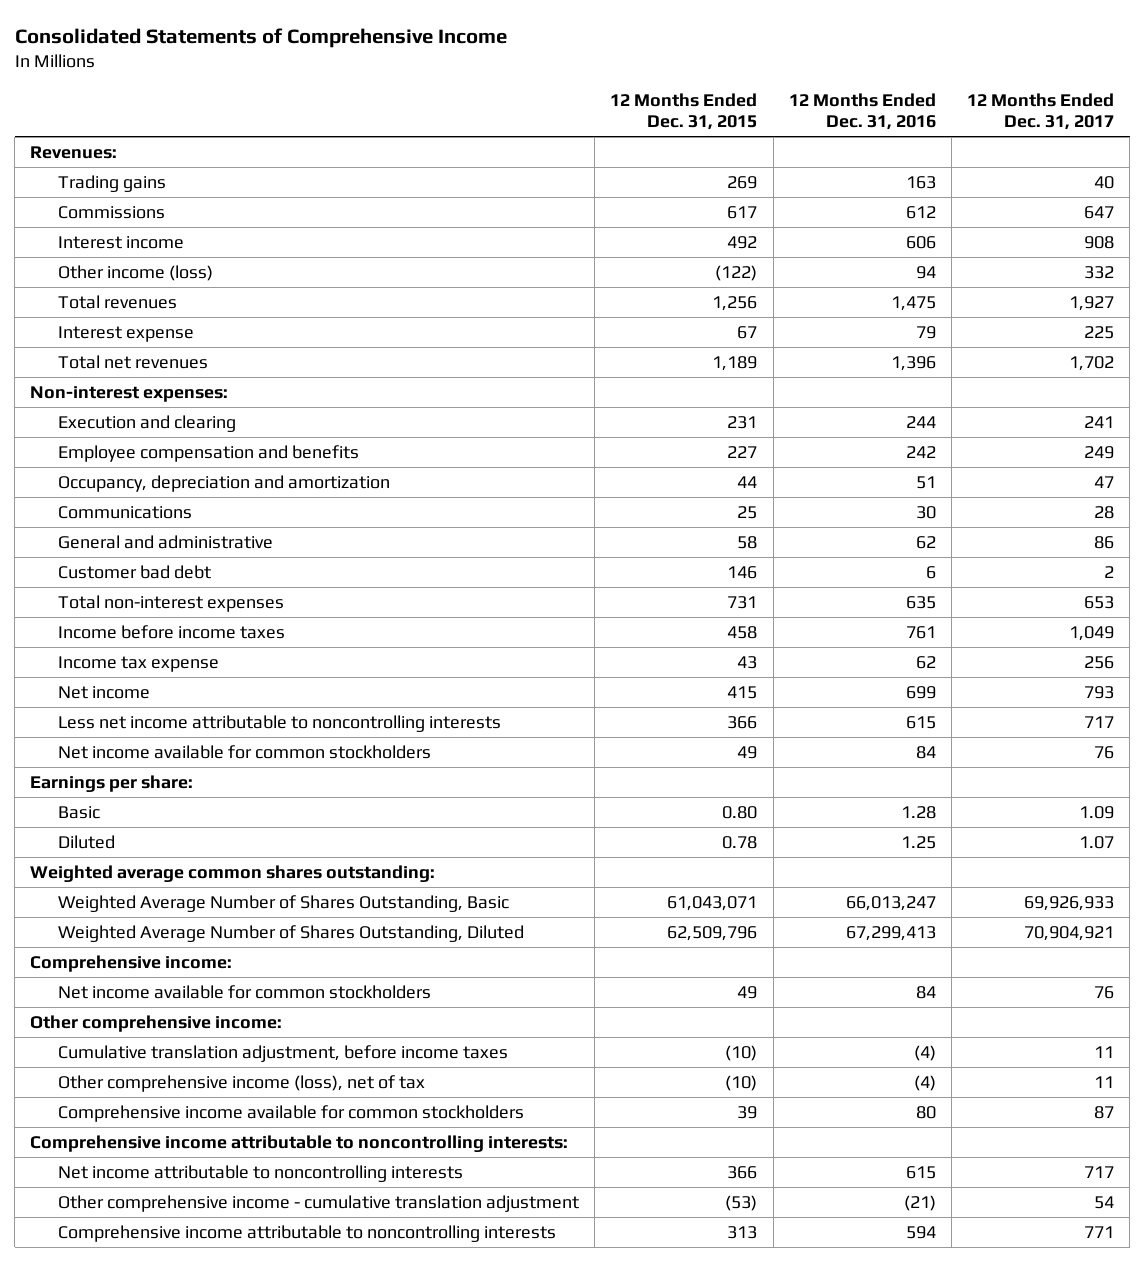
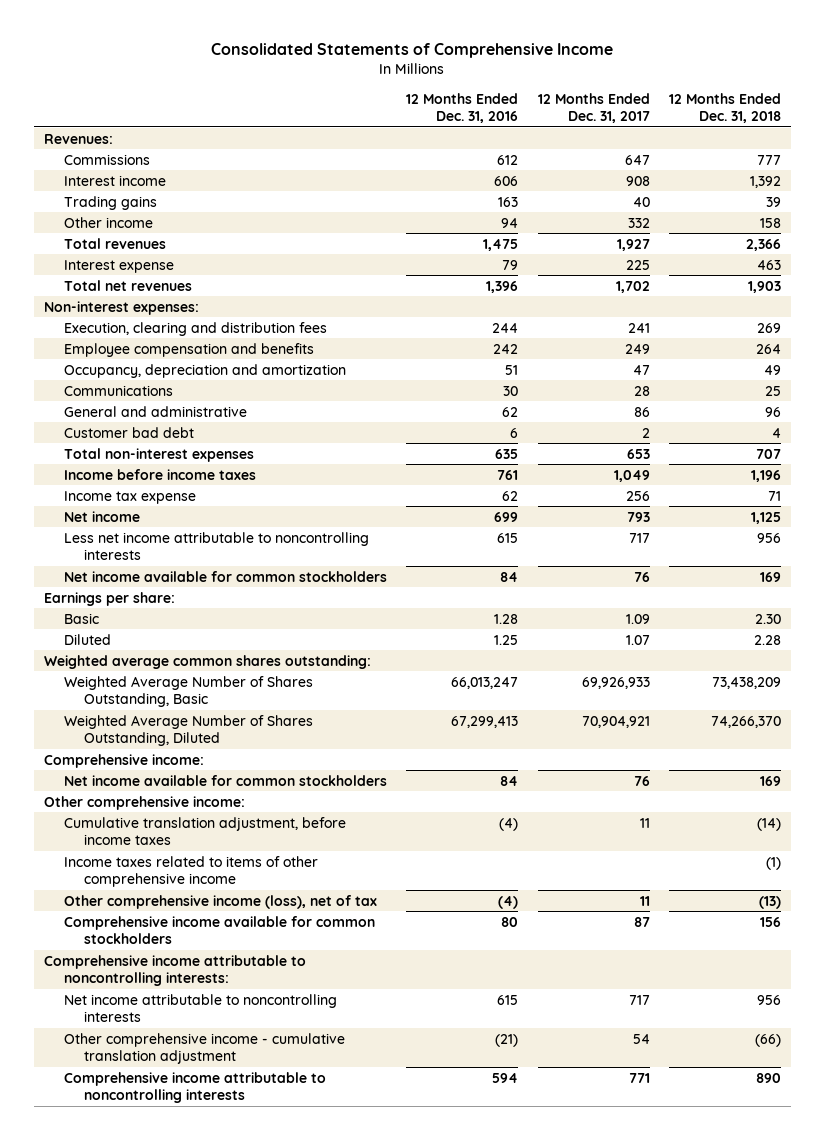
[610,92,758,130] 12 Months Ended Dec. 31, 2015 -> none
none -> [668,92,781,124] 12 Months Ended Dec. 31, 2018
[58,175,167,193] Trading gains -> [63,195,157,210] Trading gains
[58,265,214,282] Other income (loss) -> [63,216,153,228] Other income
[58,415,237,433] Execution and clearing -> [63,321,327,336] Execution, clearing and distribution fees
none -> [63,855,318,888] Income taxes related to items of other comprehensive income

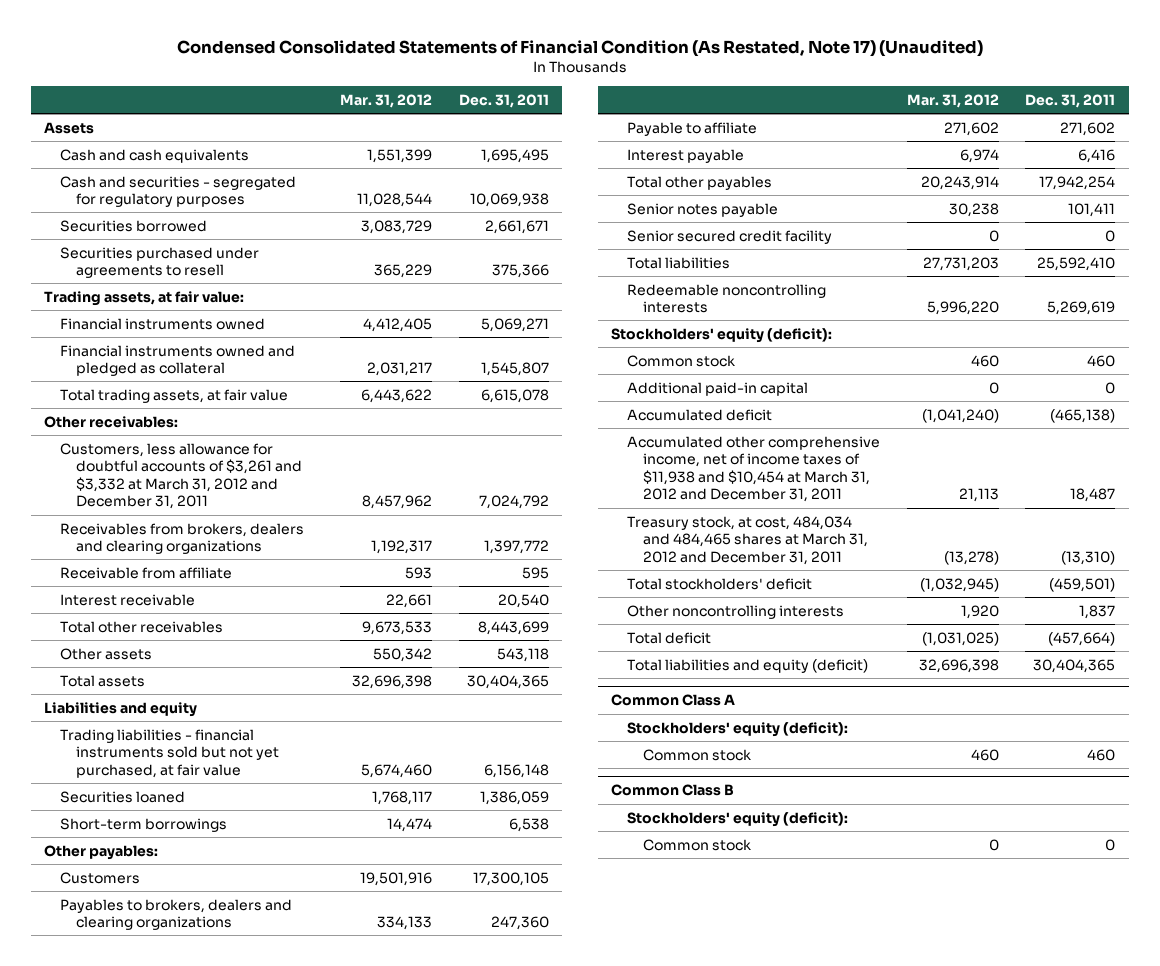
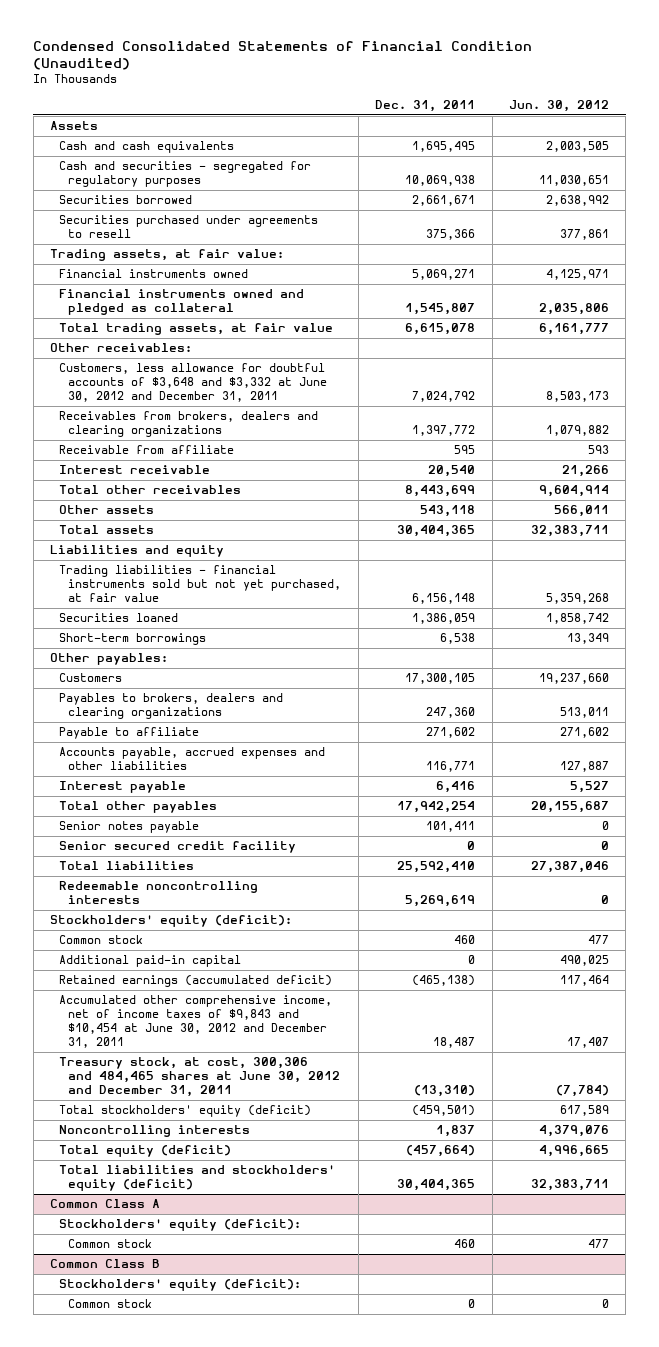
[176,40,983,58] Condensed Consolidated Statements of Financial Condition (As Restated, Note 17) (Unaudited) -> [33,40,533,71] Condensed Consolidated Statements of Financial Condition (Unaudited)
[340,93,433,108] Mar. 31, 2012 -> none
none -> [509,100,610,113] Jun. 30, 2012
[60,442,303,510] Customers, less allowance for doubtful accounts of $3,261 and $3,332 at March 31, 2012 and December 31, 2011 -> [59,363,328,403] Customers, less allowance for doubtful accounts of $3,648 and $3,332 at June 30, 2012 and December 31, 2011
none -> [59,747,326,771] Accounts payable, accrued expenses and other liabilities
[627,408,773,421] Accumulated deficit -> [59,975,333,988] Retained earnings (accumulated deficit)
[627,435,881,503] Accumulated other comprehensive income, net of income taxes of $11,938 and $10,454 at March 31, 2012 and December 31, 2011 -> [59,995,333,1048] Accumulated other comprehensive income, net of income taxes of $9,843 and $10,454 at June 30, 2012 and December 31, 2011
[627,515,868,565] Treasury stock, at cost, 484,034 and 484,465 shares at March 31, 2012 and December 31, 2011 -> [59,1057,341,1098] Treasury stock, at cost, 300,306 and 484,465 shares at June 30, 2012 and December 31, 2011
[627,577,813,590] Total stockholders' deficit -> [59,1105,312,1118] Total stockholders' equity (deficit)
[627,604,845,619] Other noncontrolling interests -> [59,1125,251,1138] Noncontrolling interests
[627,631,712,644] Total deficit -> [59,1145,232,1158] Total equity (deficit)
[627,658,869,673] Total liabilities and equity (deficit) -> [59,1165,336,1192] Total liabilities and stockholders' equity (deficit)

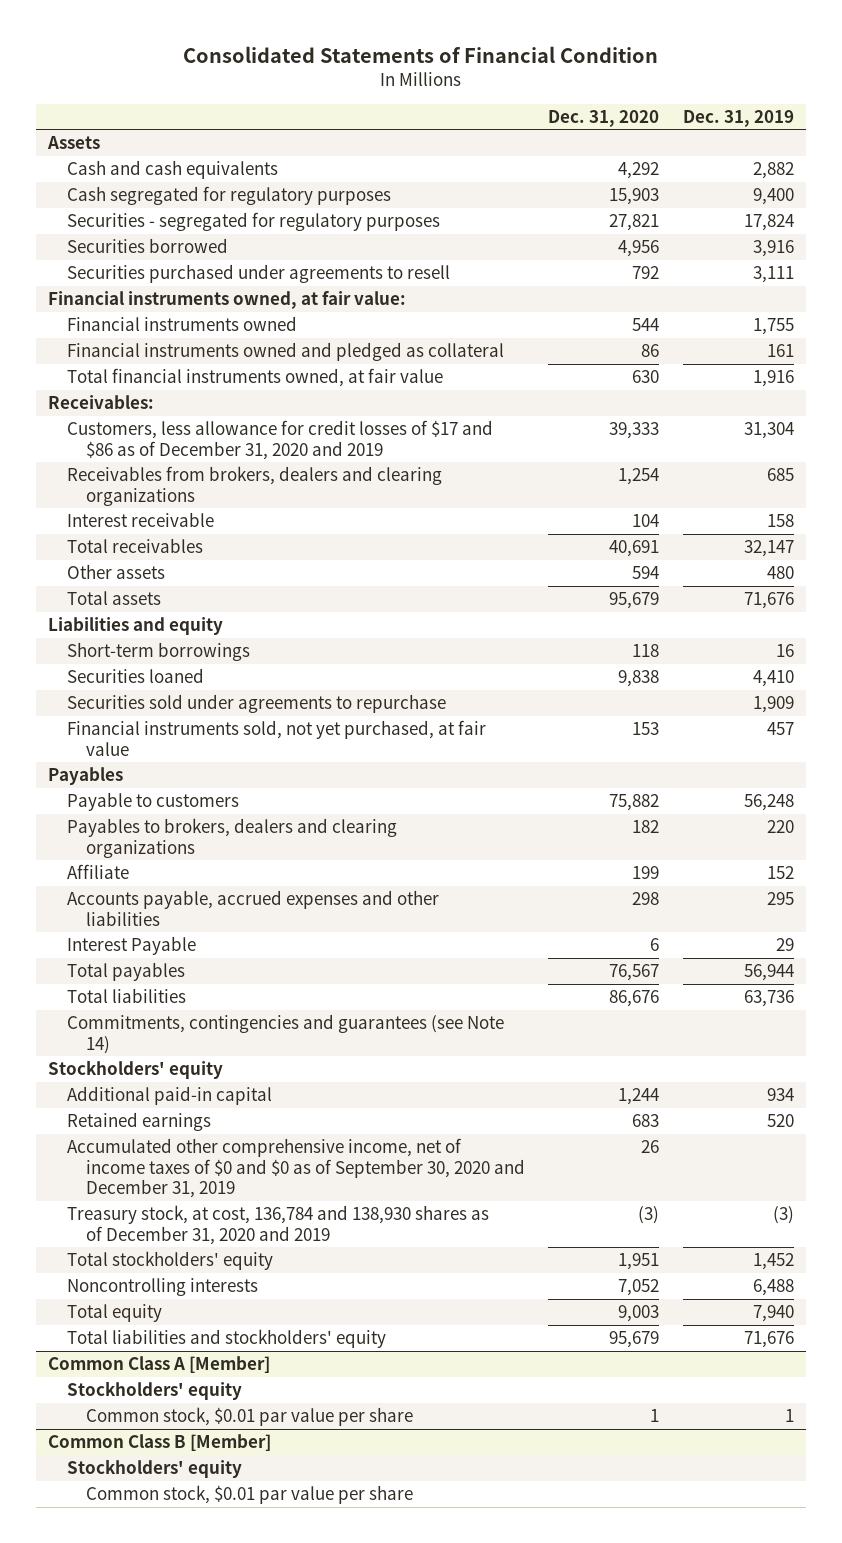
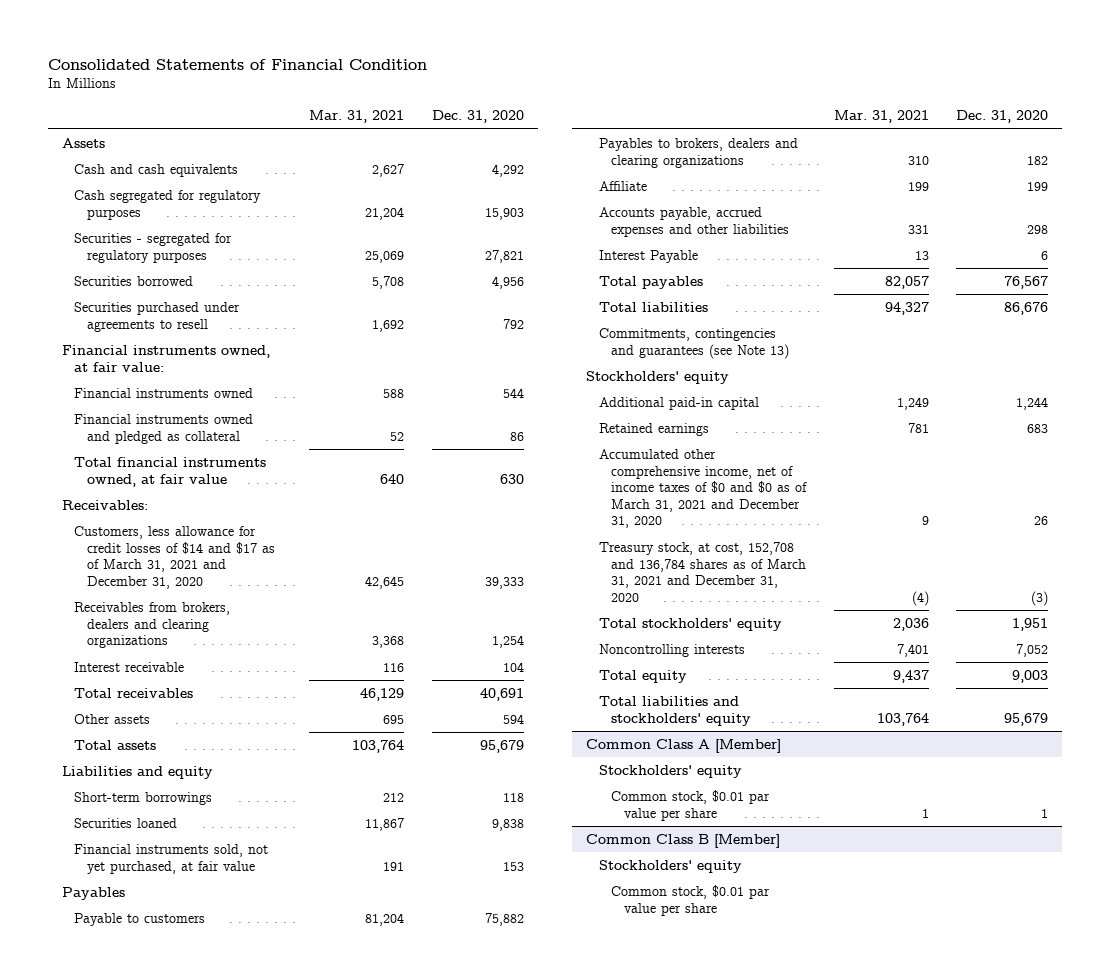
[683,109,795,127] Dec. 31, 2019 -> none
none -> [309,110,405,124] Mar. 31, 2021
[66,420,493,460] Customers, less allowance for credit losses of $17 and $86 as of December 31, 2020 and 2019 -> [74,526,275,589] Customers, less allowance for credit losses of $14 and $17 as of March 31, 2021 and December 31, 2020
[66,694,446,714] Securities sold under agreements to repurchase -> none
[66,1014,504,1054] Commitments, contingencies and guarantees (see Note 14) -> [598,328,790,359] Commitments, contingencies and guarantees (see Note 13)
[66,1138,525,1198] Accumulated other comprehensive income, net of income taxes of $0 and $0 as of September 30, 2020 and December 31, 2019 -> [598,449,808,529] Accumulated other comprehensive income, net of income taxes of $0 and $0 as of March 31, 2021 and December 31, 2020
[66,1205,489,1245] Treasury stock, at cost, 136,784 and 138,930 shares as of December 31, 2020 and 2019 -> [598,542,807,602] Treasury stock, at cost, 152,708 and 136,784 shares as of March 31, 2021 and December 31, 2020

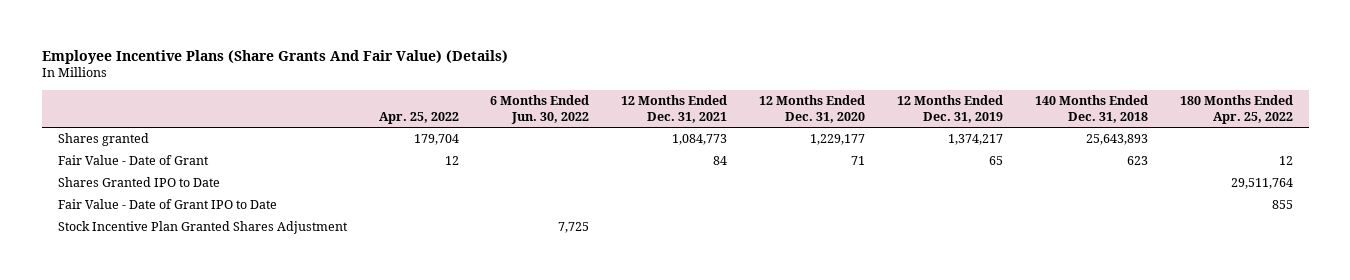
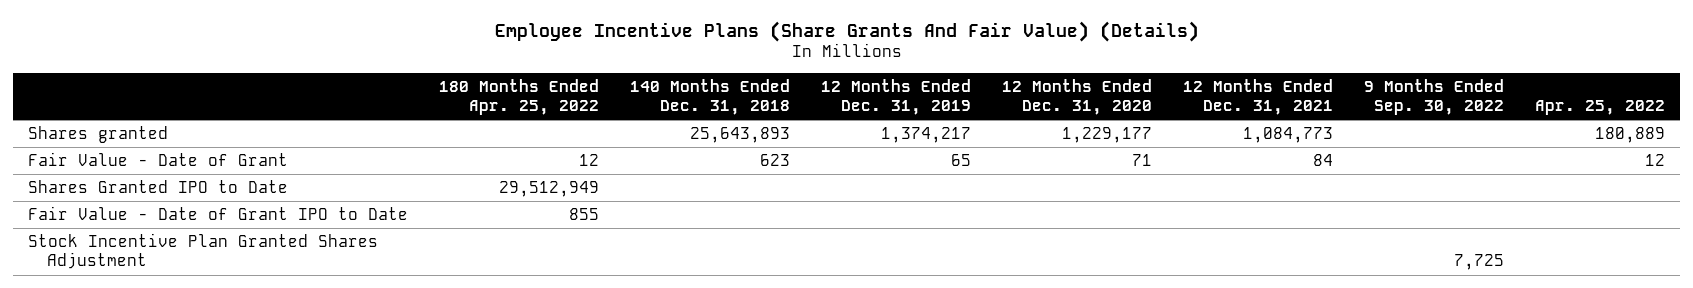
[490,94,590,124] 6 Months Ended Jun. 30, 2022 -> none
none -> [1363,78,1504,116] 9 Months Ended Sep. 30, 2022
[413,134,459,146] 179,704 -> [1594,126,1665,143] 180,889
[1230,178,1293,190] 29,511,764 -> [499,180,600,197] 29,512,949

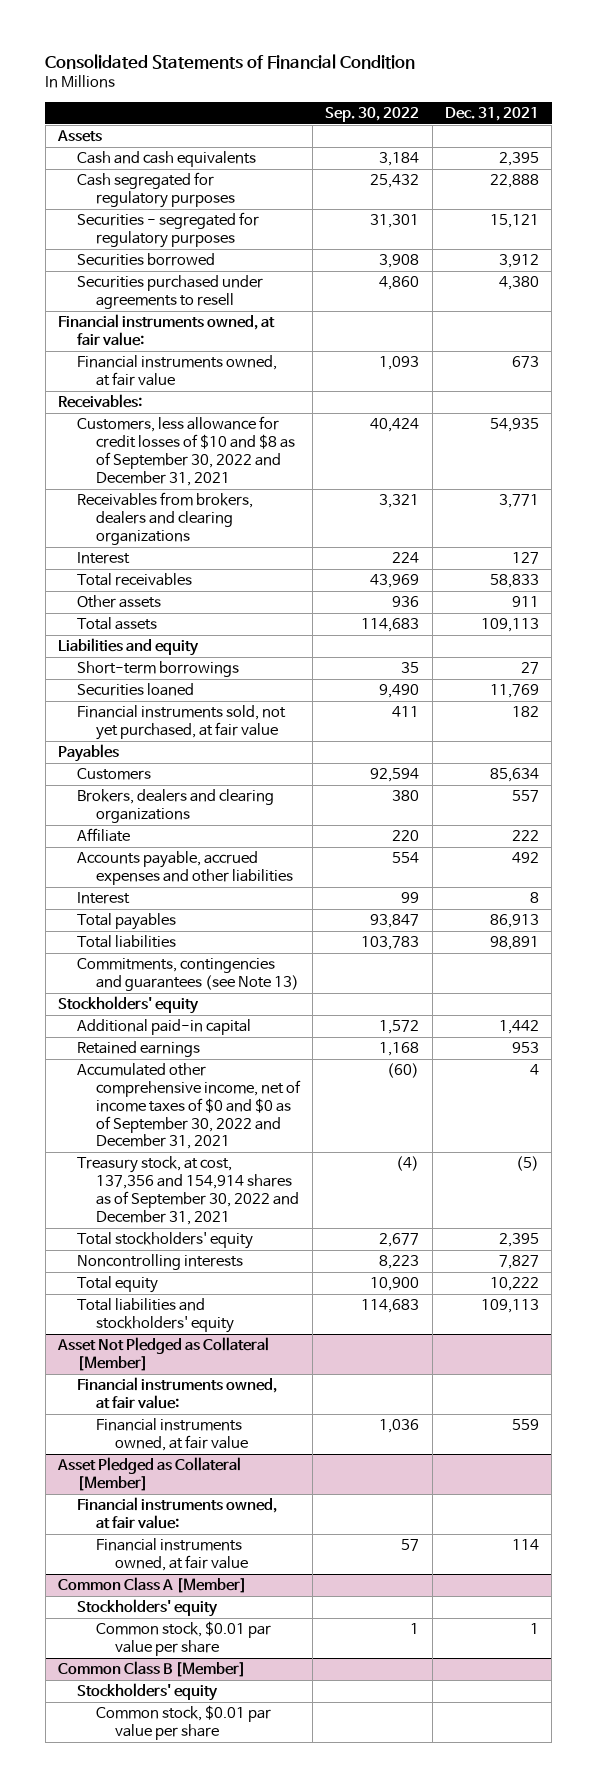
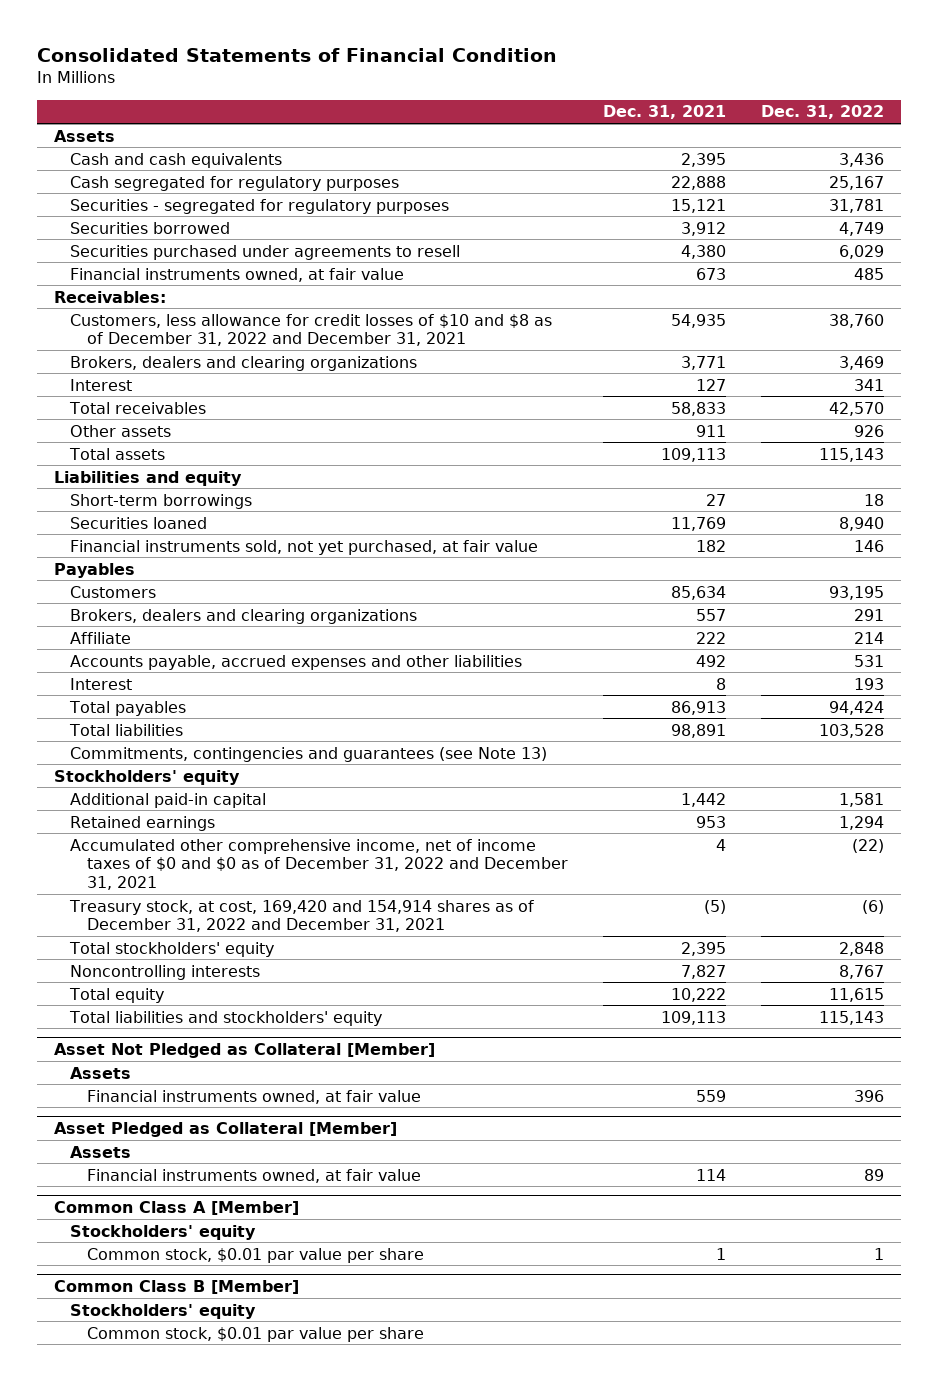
[325,106,420,122] Sep. 30, 2022 -> none
none -> [760,105,884,120] Dec. 31, 2022
[57,314,275,347] Financial instruments owned, at fair value: -> none
[76,416,295,486] Customers, less allowance for credit losses of $10 and $8 as of September 30, 2022 and December 31, 2021 -> [70,313,553,347] Customers, less allowance for credit losses of $10 and $8 as of December 31, 2022 and December 31, 2021
[76,492,253,545] Receivables from brokers, dealers and clearing organizations -> [70,355,418,371] Brokers, dealers and clearing organizations
[76,1063,301,1150] Accumulated other comprehensive income, net of income taxes of $0 and $0 as of September 30, 2022 and December 31, 2021 -> [70,838,568,891] Accumulated other comprehensive income, net of income taxes of $0 and $0 as of December 31, 2022 and December 31, 2021
[76,1156,299,1225] Treasury stock, at cost, 137,356 and 154,914 shares as of September 30, 2022 and December 31, 2021 -> [69,899,535,933] Treasury stock, at cost, 169,420 and 154,914 shares as of December 31, 2022 and December 31, 2021
[76,1377,277,1410] Financial instruments owned, at fair value: -> none
none -> [70,1066,132,1079] Assets
[76,1497,277,1530] Financial instruments owned, at fair value: -> none
none -> [70,1145,132,1158] Assets

